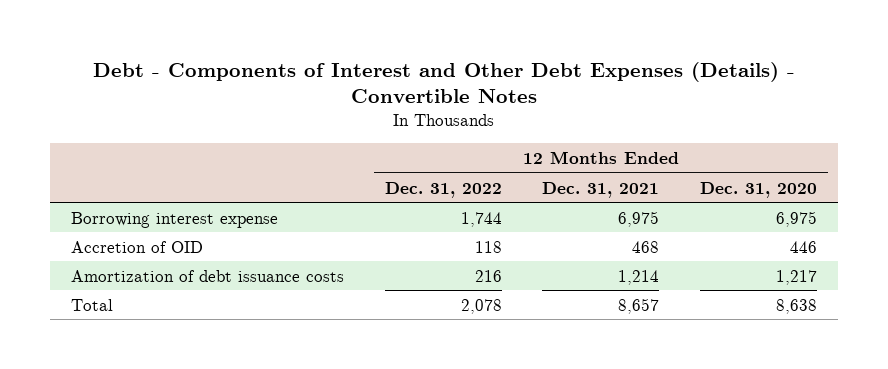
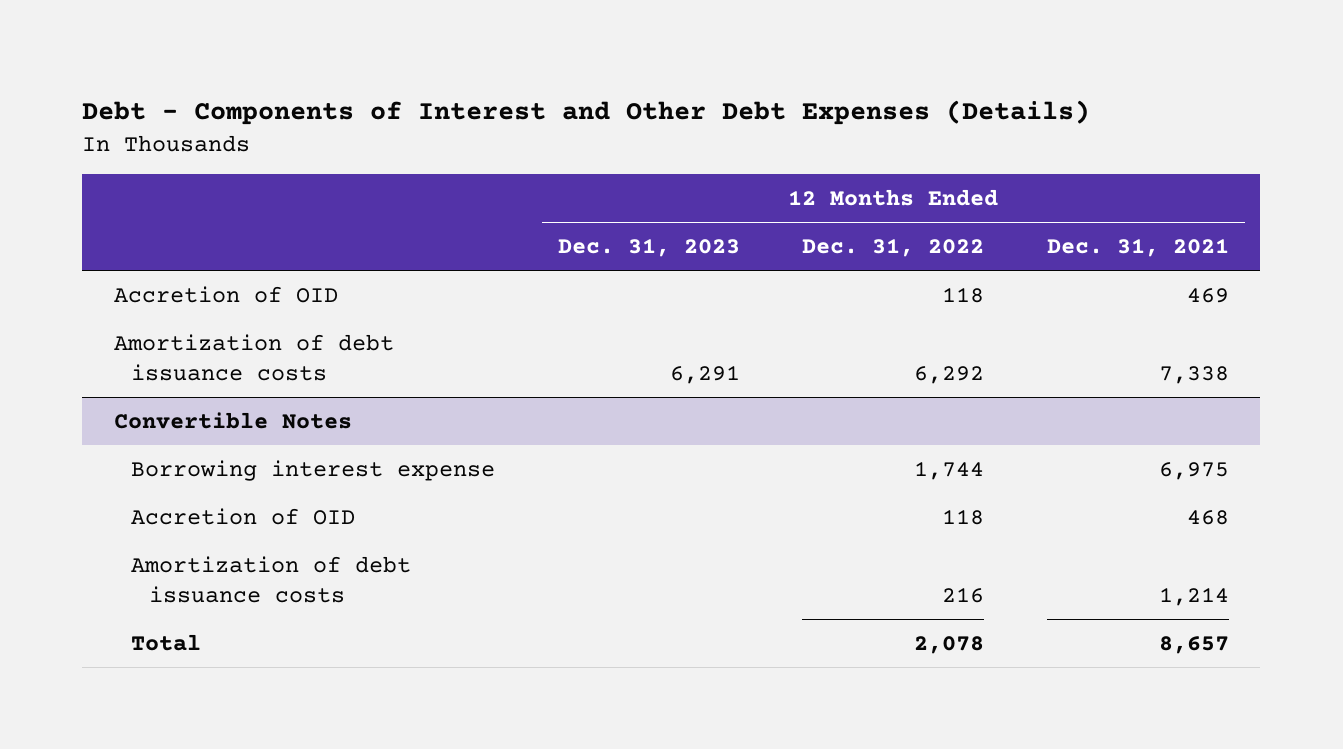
[93,61,796,104] Debt - Components of Interest and Other Debt Expenses (Details) - Convertible Notes -> [82,99,1091,125] Debt - Components of Interest and Other Debt Expenses (Details)
[700,181,818,198] Dec. 31, 2020 -> none
none -> [557,237,740,257] Dec. 31, 2023
none -> [113,285,338,303] Accretion of OID
none -> [113,333,394,382] Amortization of debt issuance costs
none -> [113,411,352,429] Convertible Notes

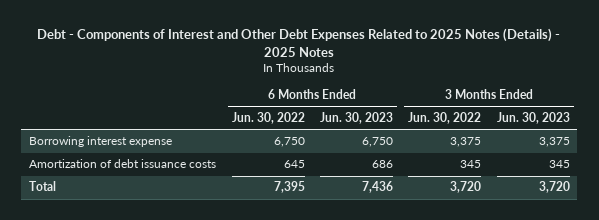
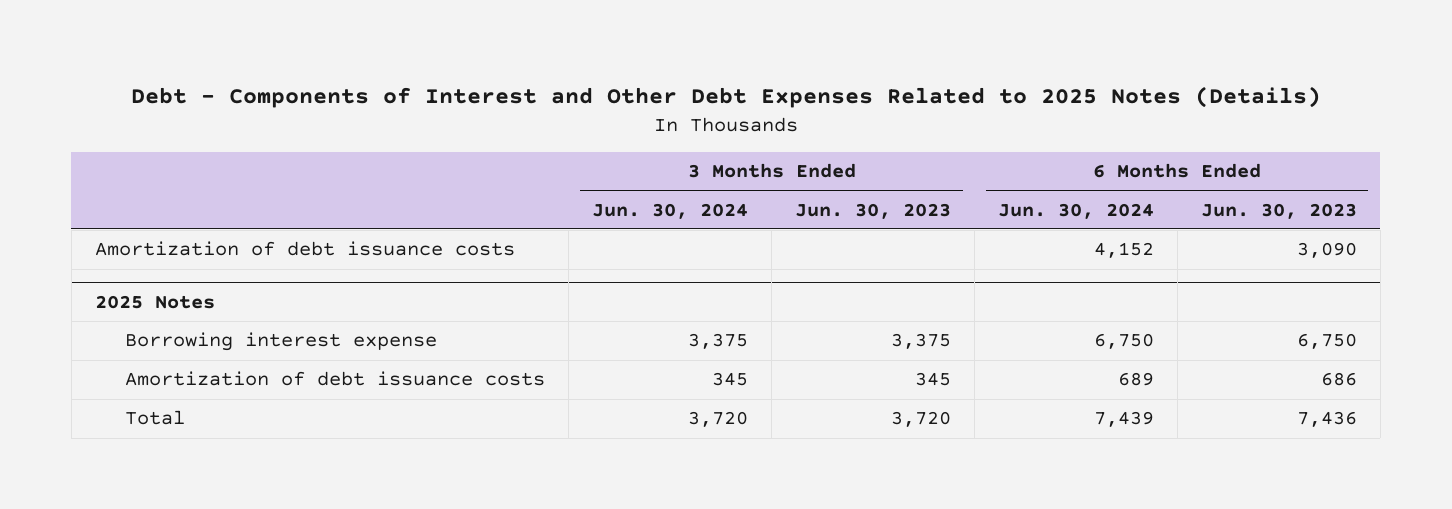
[37,28,561,57] Debt - Components of Interest and Other Debt Expenses Related to 2025 Notes (Details) - 2025 Notes -> [130,86,1321,109] Debt - Components of Interest and Other Debt Expenses Related to 2025 Notes (Details)
[231,111,305,124] Jun. 30, 2022 -> none
[408,111,482,124] Jun. 30, 2022 -> none
none -> [592,202,749,219] Jun. 30, 2024
none -> [997,202,1154,219] Jun. 30, 2024
none -> [94,241,515,257] Amortization of debt issuance costs
none -> [94,294,215,309] 2025 Notes

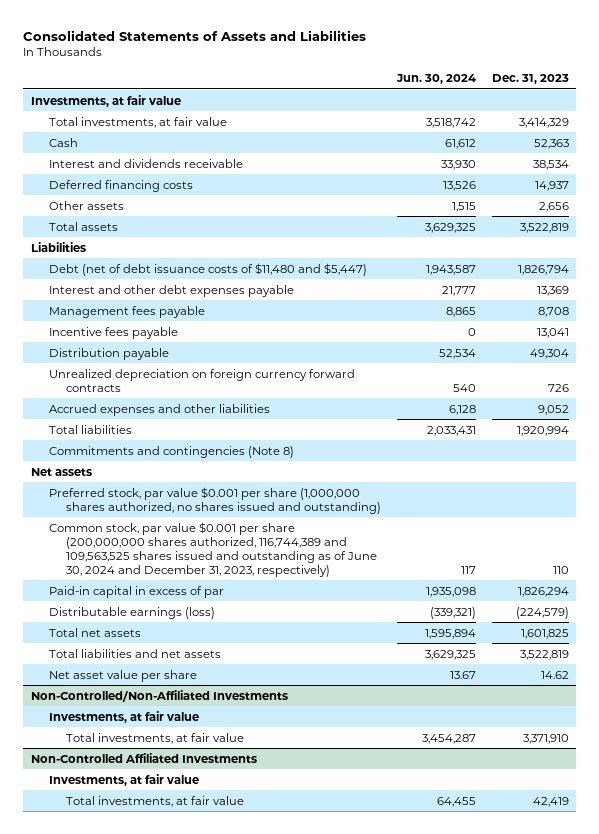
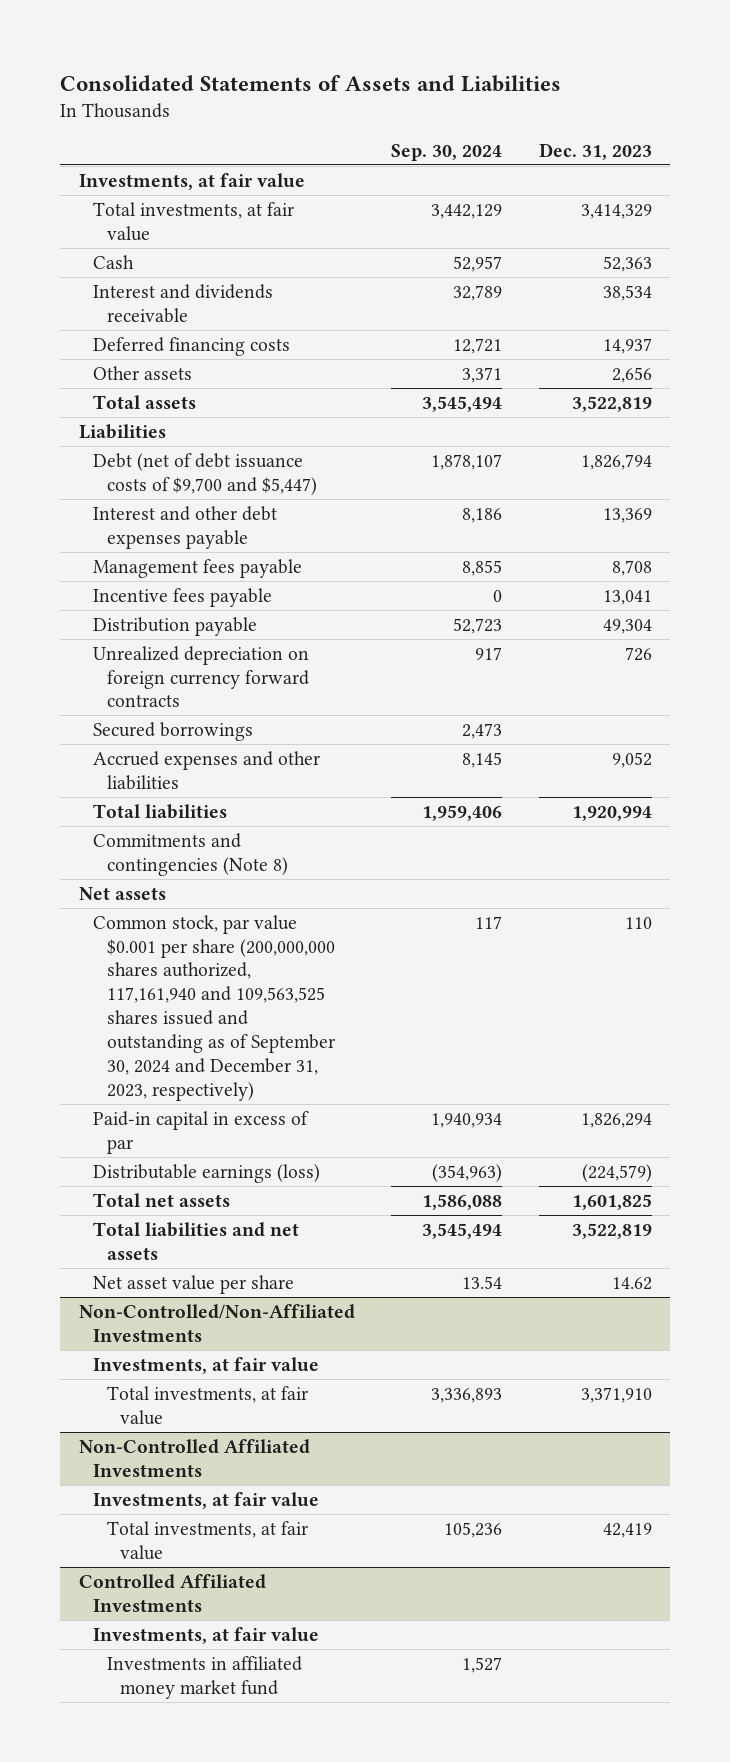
[396,74,477,85] Jun. 30, 2024 -> none
none -> [391,143,503,161] Sep. 30, 2024
[48,262,367,276] Debt (net of debt issuance costs of $11,480 and $5,447) -> [92,452,317,495] Debt (net of debt issuance costs of $9,700 and $5,447)
none -> [92,721,253,741] Secured borrowings
[48,486,382,514] Preferred stock, par value $0.001 per share (1,000,000 shares authorized, no shares issued and outstanding) -> none
[48,521,378,577] Common stock, par value $0.001 per share (200,000,000 shares authorized, 116,744,389 and 109,563,525 shares issued and outstanding as of June 30, 2024 and December 31, 2023, respectively) -> [92,914,335,1101] Common stock, par value $0.001 per share (200,000,000 shares authorized, 117,161,940 and 109,563,525 shares issued and outstanding as of September 30, 2024 and December 31, 2023, respectively)
none -> [78,1573,266,1612] Controlled Affiliated Investments
none -> [92,1626,319,1644] Investments, at fair value
none -> [106,1655,302,1699] Investments in affiliated money market fund

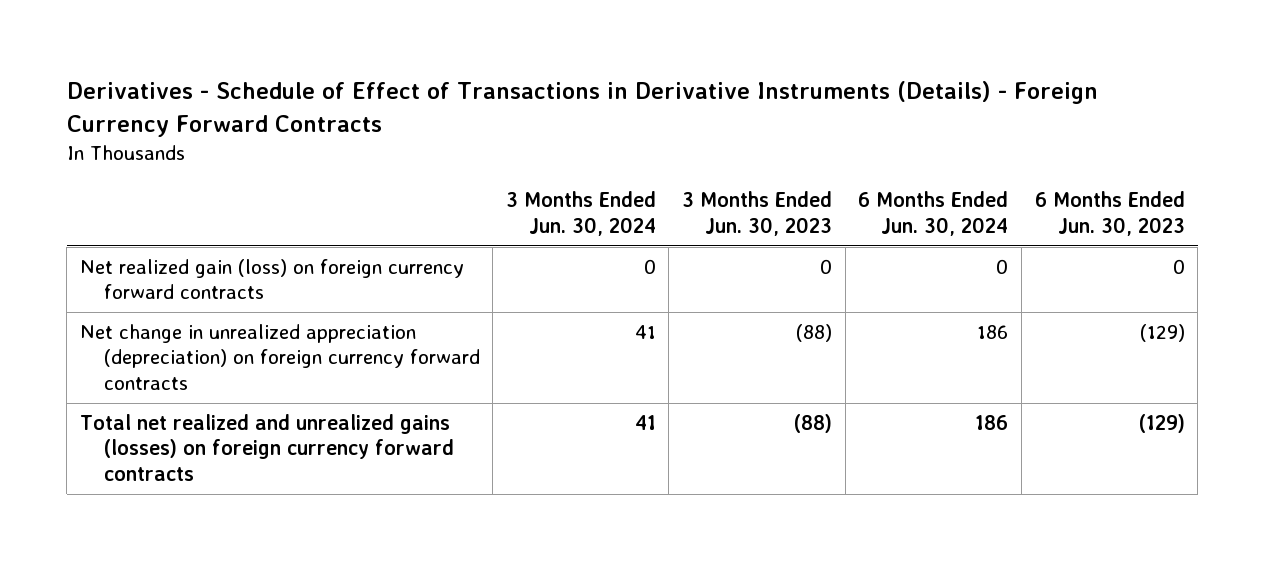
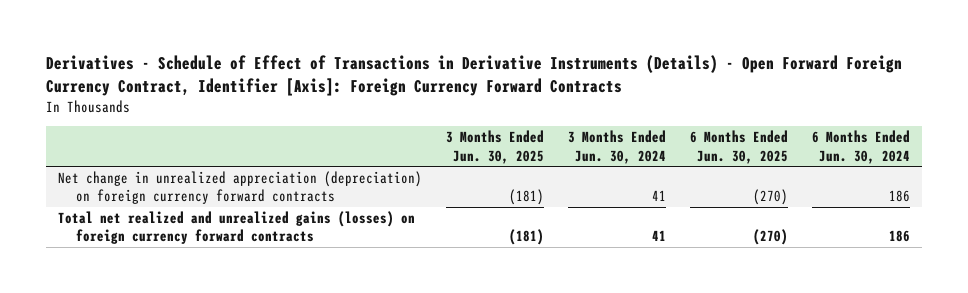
[66,81,1098,137] Derivatives - Schedule of Effect of Transactions in Derivative Instruments (Details) - Foreign Currency Forward Contracts -> [46,55,903,96] Derivatives - Schedule of Effect of Transactions in Derivative Instruments (Details) - Open Forward Foreign Currency Contract, Identifier [Axis]: Foreign Currency Forward Contracts
[682,191,833,237] 3 Months Ended Jun. 30, 2023 -> none
[1034,191,1185,237] 6 Months Ended Jun. 30, 2023 -> none
none -> [446,130,545,164] 3 Months Ended Jun. 30, 2025
none -> [689,130,788,164] 6 Months Ended Jun. 30, 2025
[79,258,464,300] Net realized gain (loss) on foreign currency forward contracts -> none

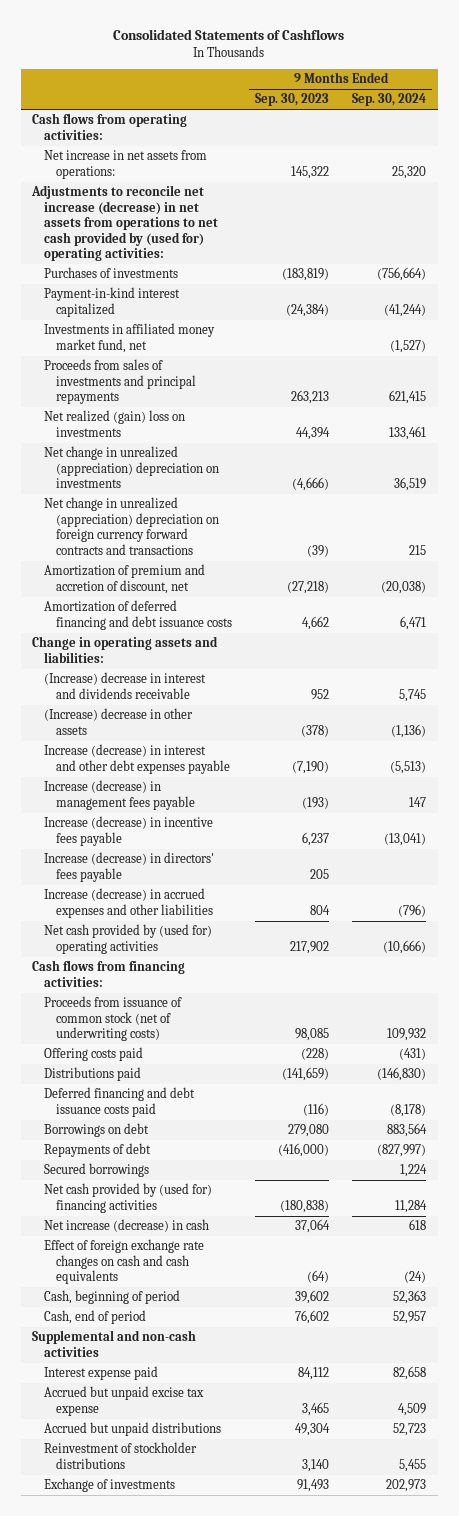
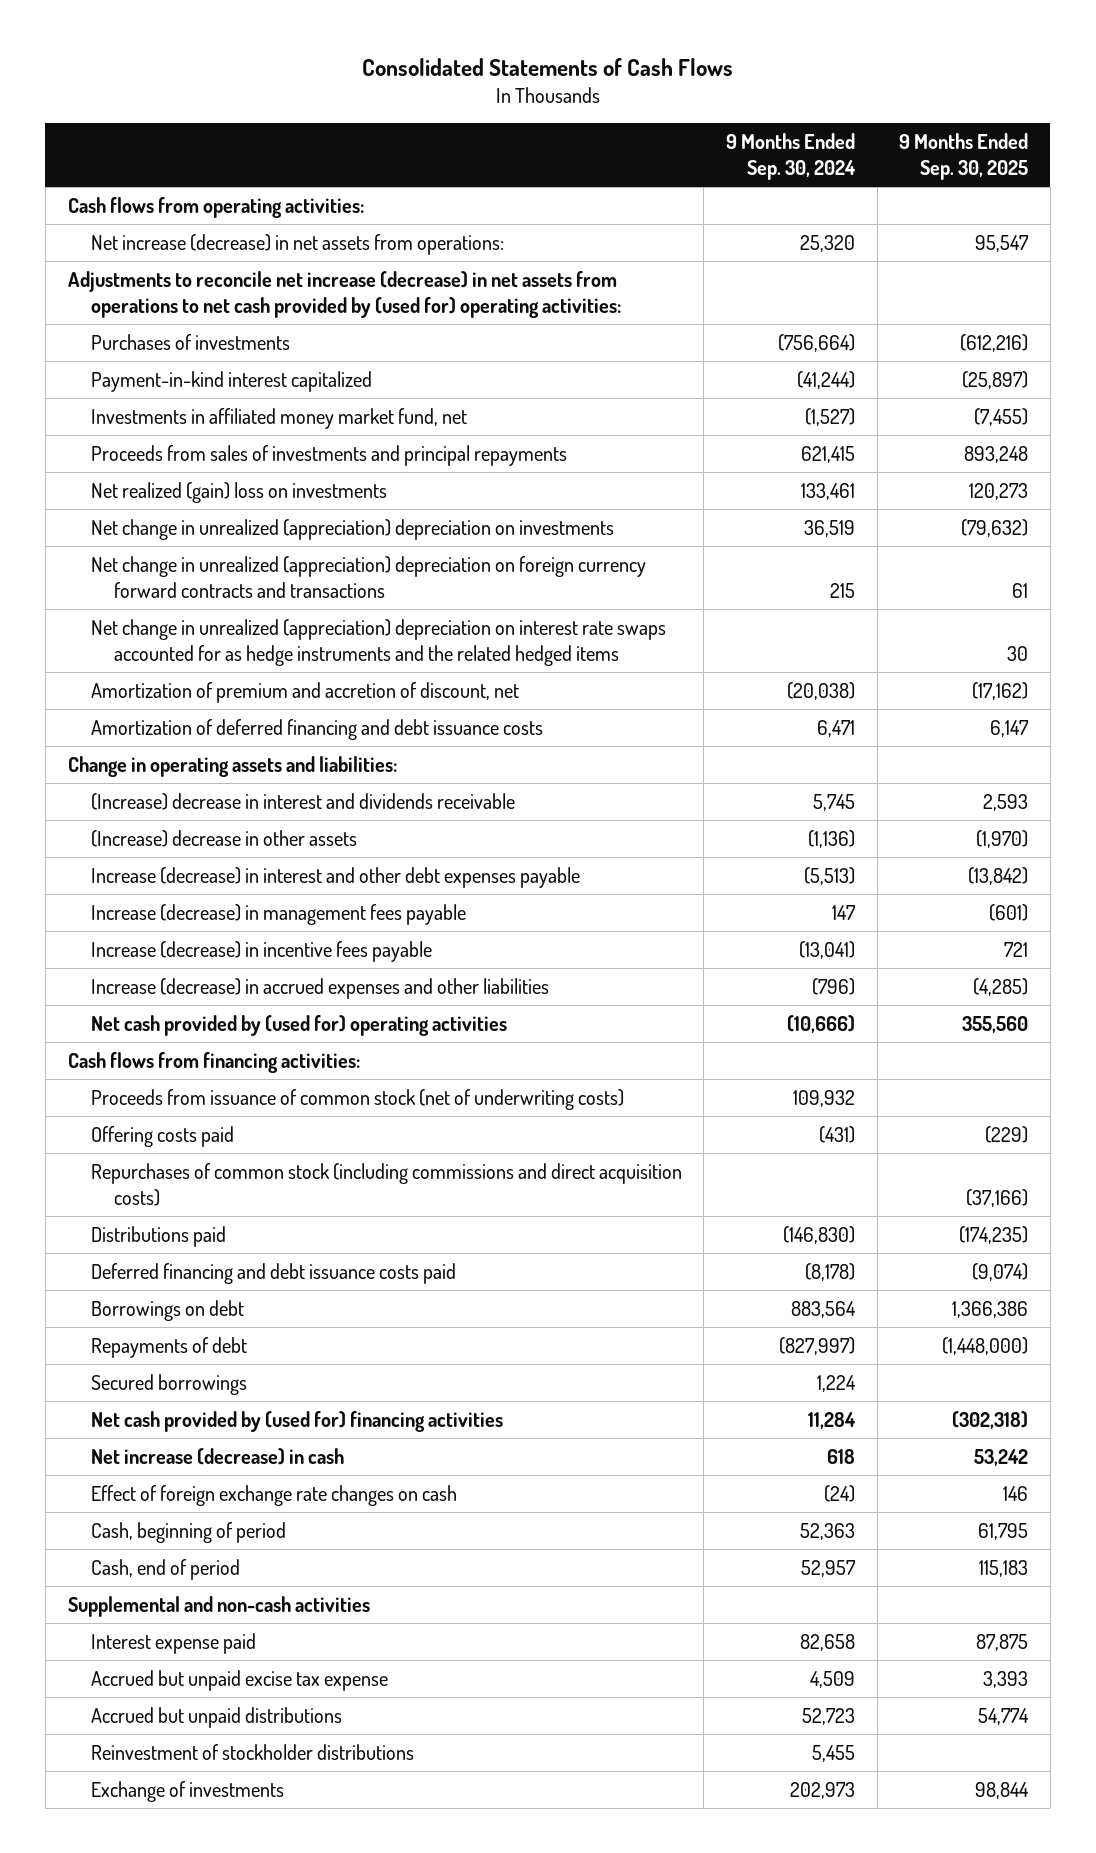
[113,28,345,40] Consolidated Statements of Cashflows -> [361,58,733,77] Consolidated Statements of Cash Flows
[255,93,330,107] Sep. 30, 2023 -> none
none -> [899,133,1029,181] 9 Months Ended Sep. 30, 2025
[44,150,208,179] Net increase in net assets from operations: -> [90,233,504,255] Net increase (decrease) in net assets from operations:
none -> [90,618,666,666] Net change in unrealized (appreciation) depreciation on interest rate swaps accounted for as hedge instruments and the related hedged items
[44,852,215,882] Increase (decrease) in directors' fees payable -> none
none -> [90,1162,682,1206] Repurchases of common stock (including commissions and direct acquisition costs)
[44,1239,205,1285] Effect of foreign exchange rate changes on cash and cash equivalents -> [90,1484,457,1506] Effect of foreign exchange rate changes on cash

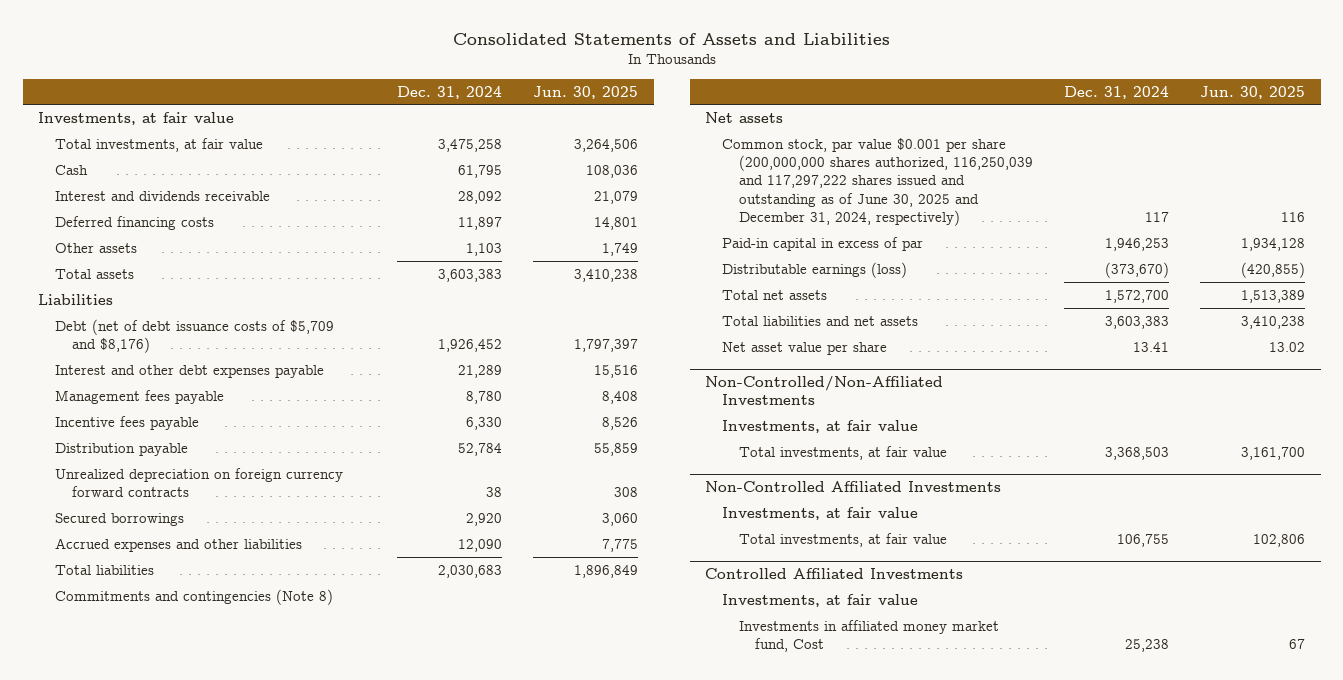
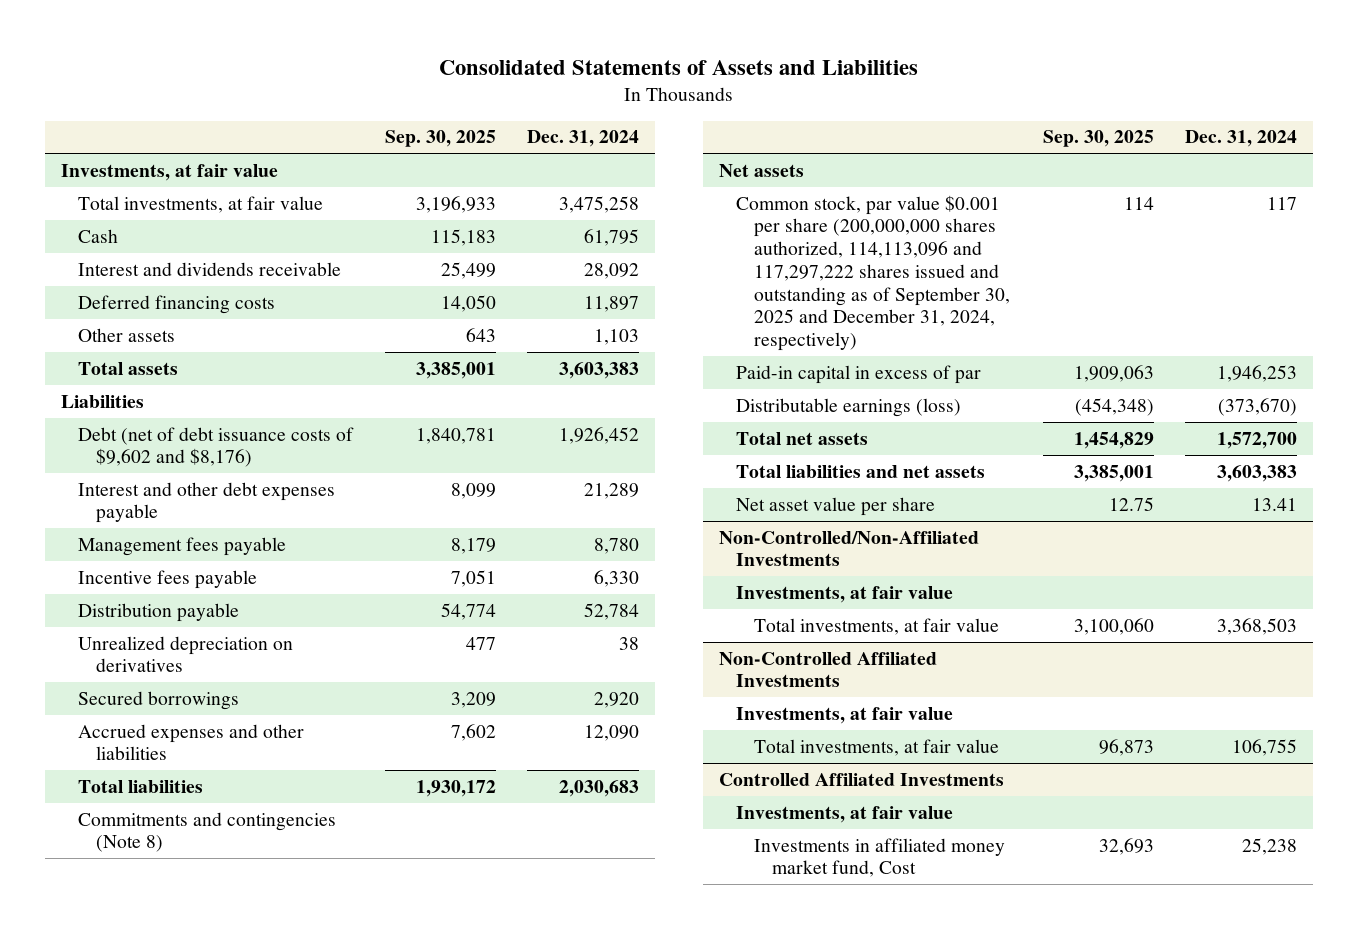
[533,85,639,99] Jun. 30, 2025 -> none
none -> [384,130,496,148] Sep. 30, 2025
[55,318,335,354] Debt (net of debt issuance costs of $5,709 and $8,176) -> [78,426,355,468] Debt (net of debt issuance costs of $9,602 and $8,176)
[55,467,344,498] Unrealized depreciation on foreign currency forward contracts -> none
none -> [78,635,294,673] Unrealized depreciation on derivatives
[721,137,1033,227] Common stock, par value $0.001 per share (200,000,000 shares authorized, 116,250,039 and 117,297,222 shares issued and outstanding as of June 30, 2025 and December 31, 2024, respectively) -> [736,194,1010,352] Common stock, par value $0.001 per share (200,000,000 shares authorized, 114,113,096 and 117,297,222 shares issued and outstanding as of September 30, 2025 and December 31, 2024, respectively)

